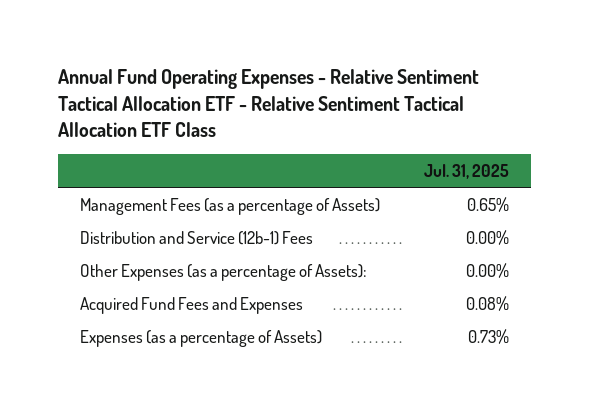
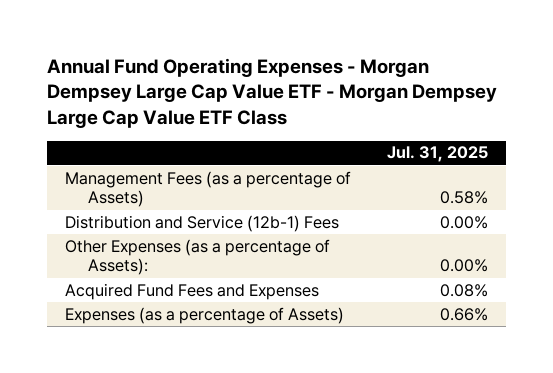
[57,69,479,138] Annual Fund Operating Expenses - Relative Sentiment Tactical Allocation ETF - Relative Sentiment Tactical Allocation ETF Class -> [47,57,498,129] Annual Fund Operating Expenses - Morgan Dempsey Large Cap Value ETF - Morgan Dempsey Large Cap Value ETF Class
[467,196,510,212] 0.65% -> [440,191,489,205] 0.58%
[468,328,510,344] 0.73% -> [440,307,489,321] 0.66%

